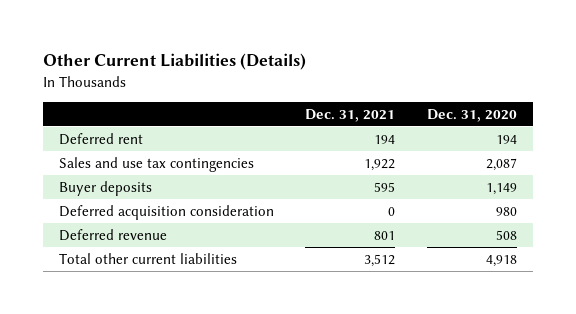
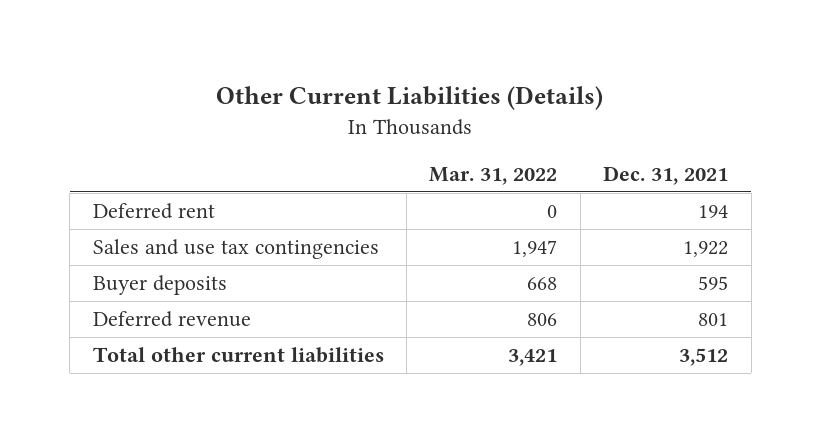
[427,109,518,123] Dec. 31, 2020 -> none
none -> [429,166,558,185] Mar. 31, 2022
[58,204,274,220] Deferred acquisition consideration -> none

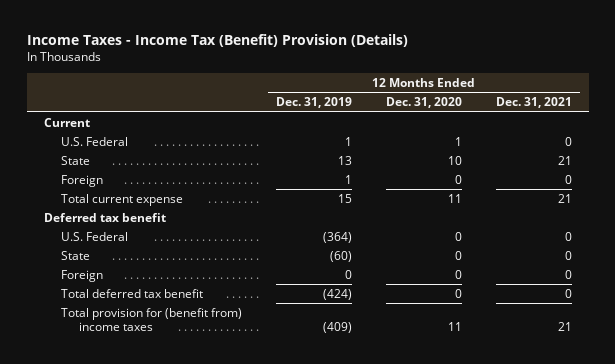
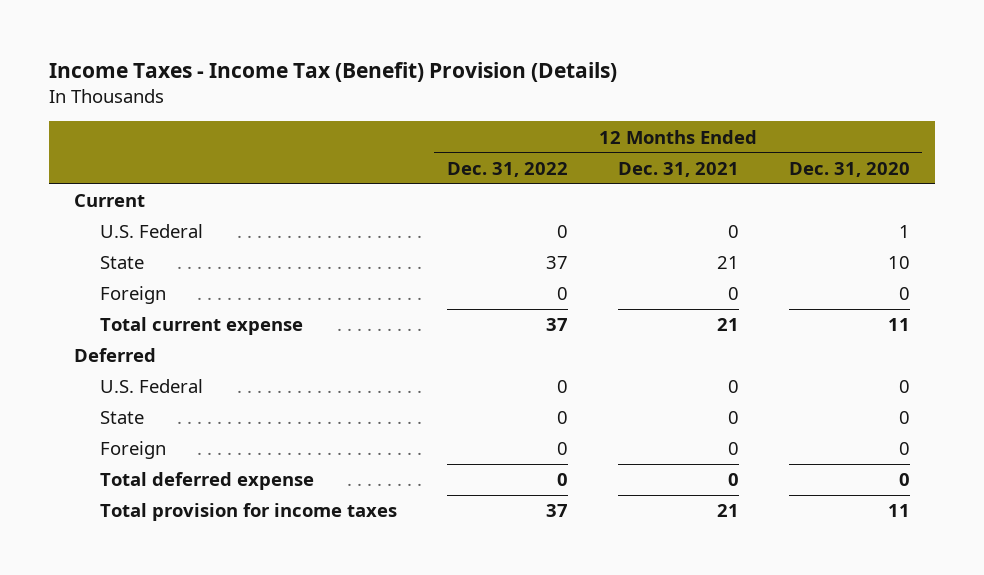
[276,97,353,109] Dec. 31, 2019 -> none
none -> [446,161,568,177] Dec. 31, 2022
[43,212,166,222] Deferred tax benefit -> [74,348,157,363] Deferred
[61,288,204,298] Total deferred tax benefit -> [99,472,314,491] Total deferred expense
[61,307,243,332] Total provision for (benefit from) income taxes -> [99,503,397,522] Total provision for income taxes

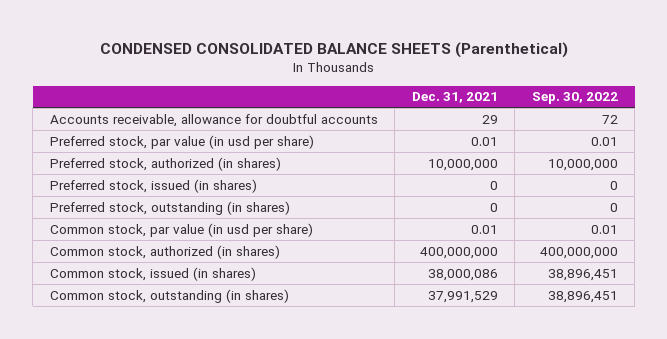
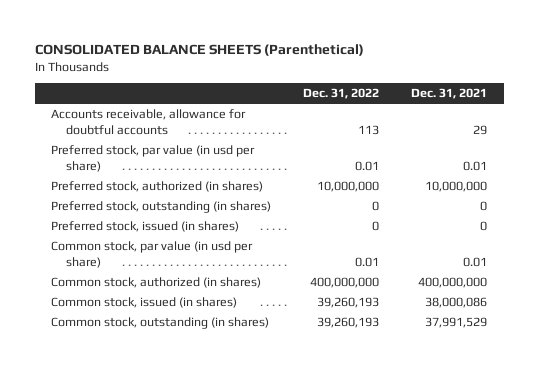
[99,41,568,58] CONDENSED CONSOLIDATED BALANCE SHEETS (Parenthetical) -> [35,44,365,57] CONSOLIDATED BALANCE SHEETS (Parenthetical)
[531,92,618,105] Sep. 30, 2022 -> none
none -> [303,88,380,100] Dec. 31, 2022
[49,178,257,193] Preferred stock, issued (in shares) -> [51,220,240,232] Preferred stock, issued (in shares)

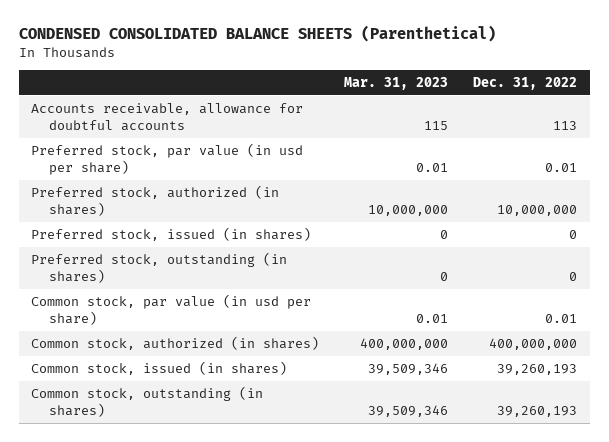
[35,44,365,57] CONSOLIDATED BALANCE SHEETS (Parenthetical) -> [18,25,496,43] CONDENSED CONSOLIDATED BALANCE SHEETS (Parenthetical)
[411,88,488,100] Dec. 31, 2021 -> none
none -> [344,77,449,91] Mar. 31, 2023
[51,200,272,213] Preferred stock, outstanding (in shares) -> [31,252,288,283] Preferred stock, outstanding (in shares)

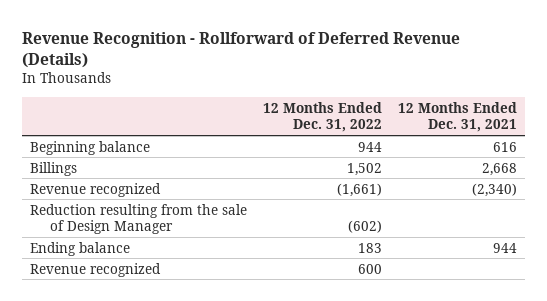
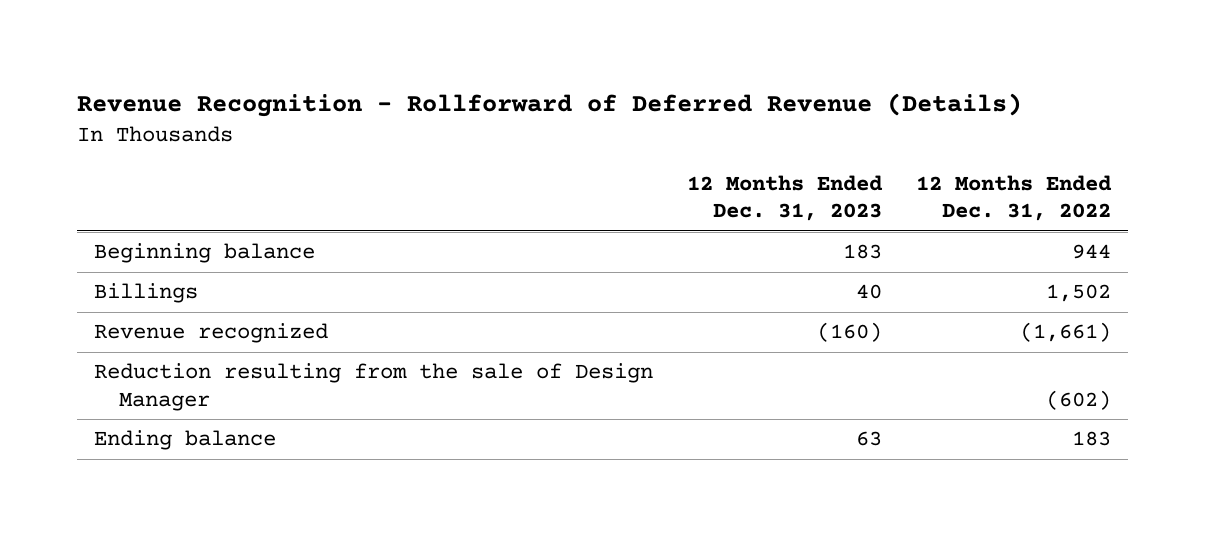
[398,101,518,133] 12 Months Ended Dec. 31, 2021 -> none
none -> [686,174,883,222] 12 Months Ended Dec. 31, 2023
[30,262,162,277] Revenue recognized -> none

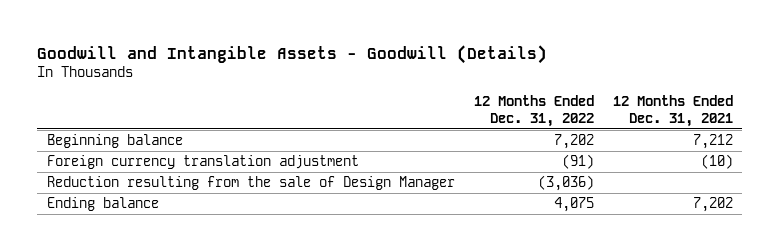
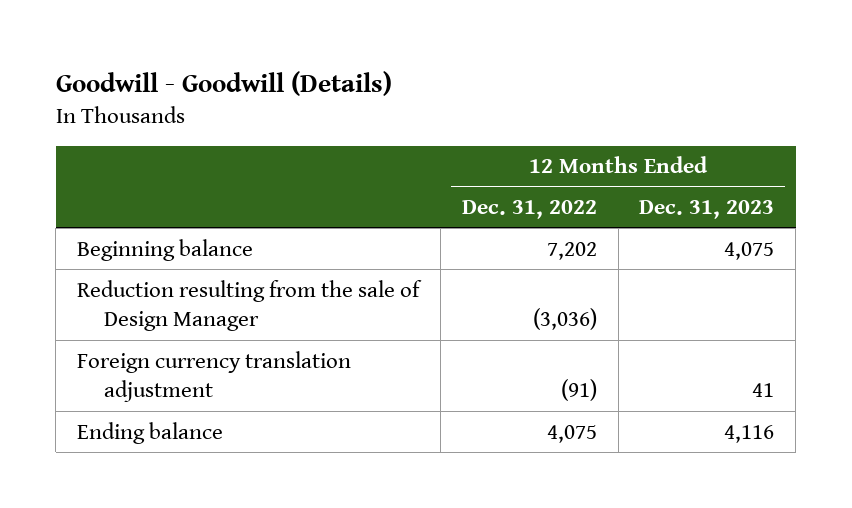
[37,44,548,64] Goodwill and Intangible Assets - Goodwill (Details) -> [55,70,392,96] Goodwill - Goodwill (Details)
[612,95,733,128] 12 Months Ended Dec. 31, 2021 -> none
none -> [639,200,775,220] Dec. 31, 2023
[46,155,359,170] Foreign currency translation adjustment -> [77,350,352,403] Foreign currency translation adjustment

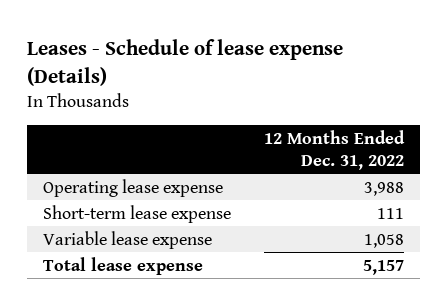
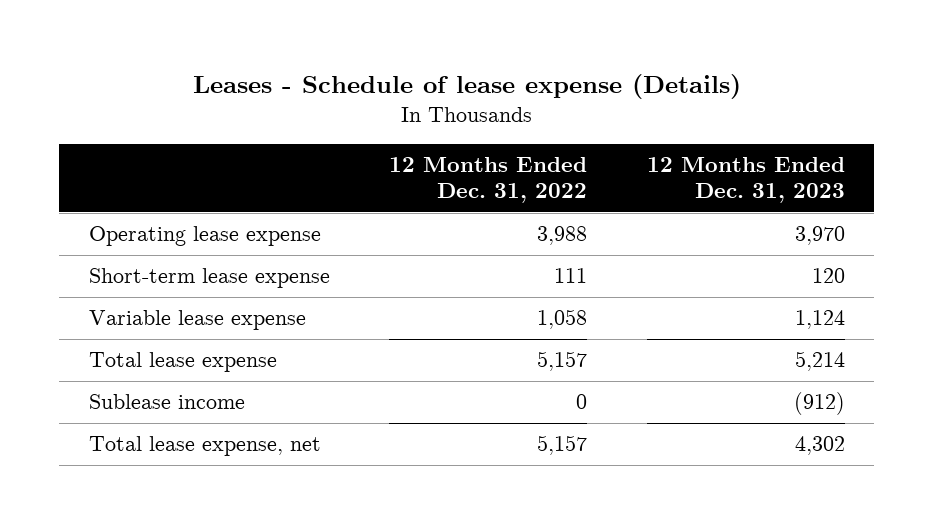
none -> [646,156,845,204] 12 Months Ended Dec. 31, 2023
none -> [88,394,245,410] Sublease income
none -> [88,436,321,457] Total lease expense, net

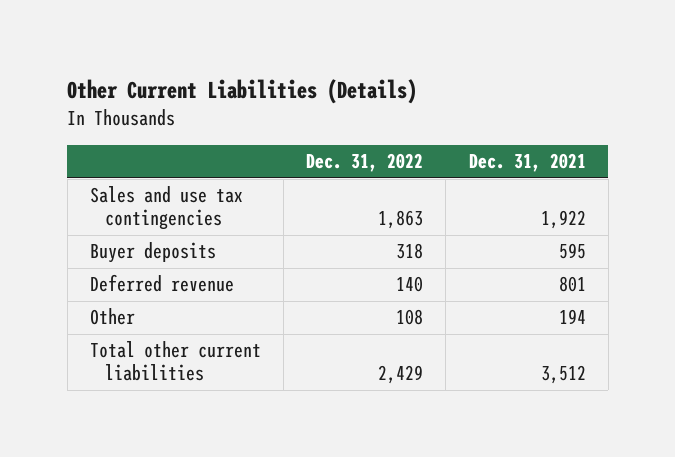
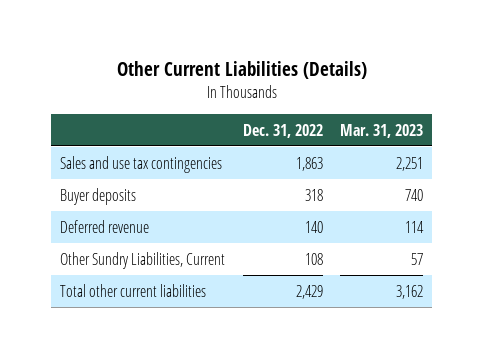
[468,153,586,173] Dec. 31, 2021 -> none
none -> [340,123,424,138] Mar. 31, 2023
[89,308,135,326] Other -> [59,251,225,269] Other Sundry Liabilities, Current

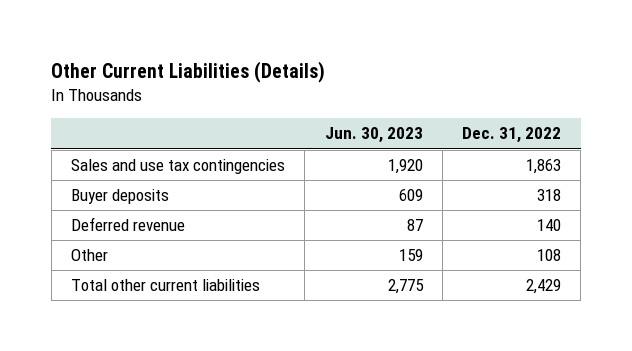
[340,123,424,138] Mar. 31, 2023 -> none
none -> [324,127,423,144] Jun. 30, 2023
[59,251,225,269] Other Sundry Liabilities, Current -> [70,249,108,262] Other

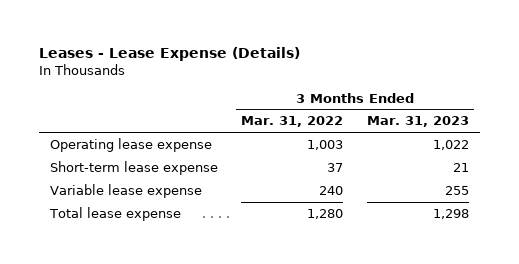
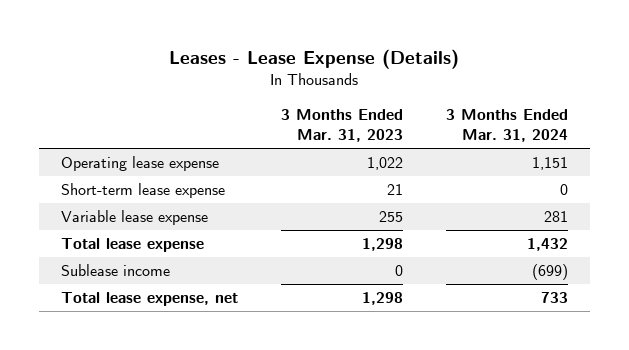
[241,116,344,128] Mar. 31, 2022 -> none
none -> [445,109,568,143] 3 Months Ended Mar. 31, 2024
none -> [60,263,170,276] Sublease income
none -> [60,291,238,306] Total lease expense, net

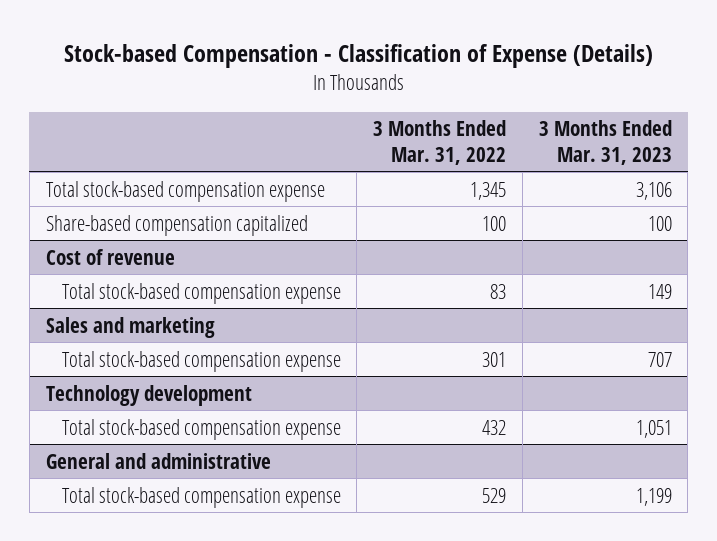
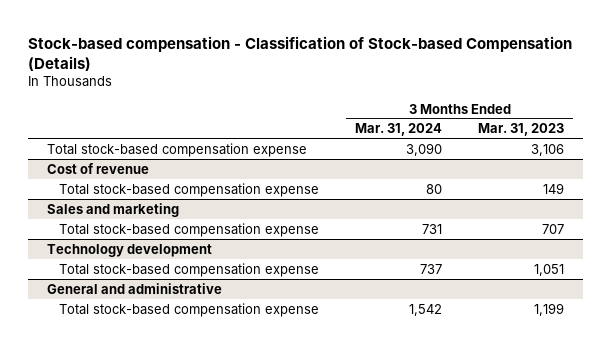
[63,44,653,69] Stock-based Compensation - Classification of Expense (Details) -> [28,35,573,71] Stock-based compensation - Classification of Stock-based Compensation (Details)
[373,120,507,165] 3 Months Ended Mar. 31, 2022 -> none
none -> [355,123,443,137] Mar. 31, 2024
[45,214,308,236] Share-based compensation capitalized -> none

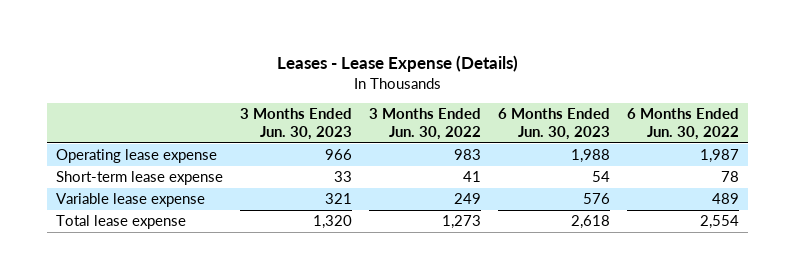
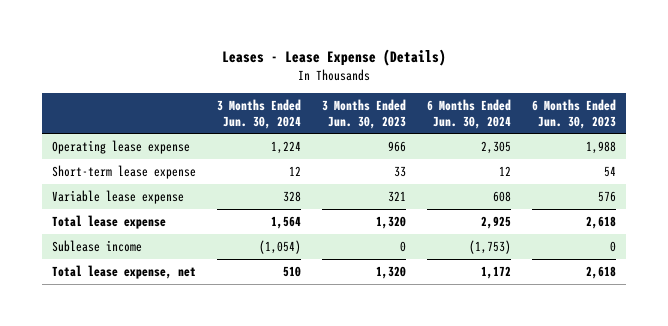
[369,108,482,140] 3 Months Ended Jun. 30, 2022 -> none
[627,108,740,140] 6 Months Ended Jun. 30, 2022 -> none
none -> [217,99,302,129] 3 Months Ended Jun. 30, 2024
none -> [426,99,511,129] 6 Months Ended Jun. 30, 2024
none -> [52,240,143,253] Sublease income
none -> [52,265,197,280] Total lease expense, net

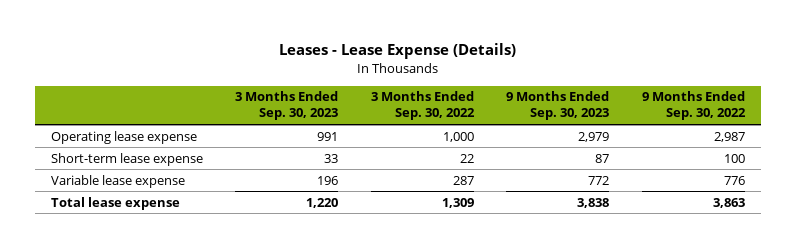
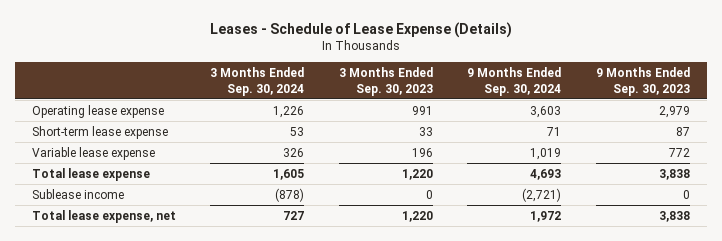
[278,43,516,60] Leases - Lease Expense (Details) -> [209,21,512,38] Leases - Schedule of Lease Expense (Details)
[370,91,475,121] 3 Months Ended Sep. 30, 2022 -> none
[641,91,746,121] 9 Months Ended Sep. 30, 2022 -> none
none -> [210,67,305,96] 3 Months Ended Sep. 30, 2024
none -> [467,67,562,96] 9 Months Ended Sep. 30, 2024
none -> [31,188,124,199] Sublease income
none -> [31,209,176,223] Total lease expense, net

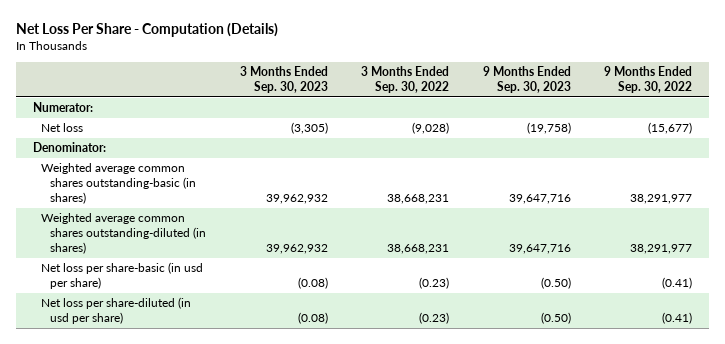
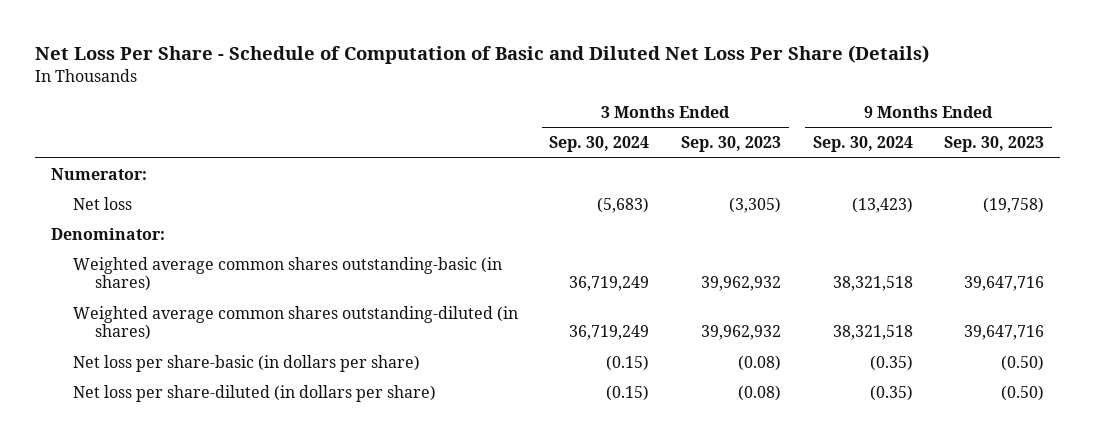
[16,23,279,38] Net Loss Per Share - Computation (Details) -> [35,45,930,65] Net Loss Per Share - Schedule of Computation of Basic and Diluted Net Loss Per Share (Details)
[361,66,450,93] 3 Months Ended Sep. 30, 2022 -> none
[604,66,693,93] 9 Months Ended Sep. 30, 2022 -> none
none -> [549,136,650,153] Sep. 30, 2024
none -> [812,136,913,153] Sep. 30, 2024
[41,262,204,289] Net loss per share-basic (in usd per share) -> [72,354,420,372] Net loss per share-basic (in dollars per share)
[41,297,192,324] Net loss per share-diluted (in usd per share) -> [72,384,436,402] Net loss per share-diluted (in dollars per share)

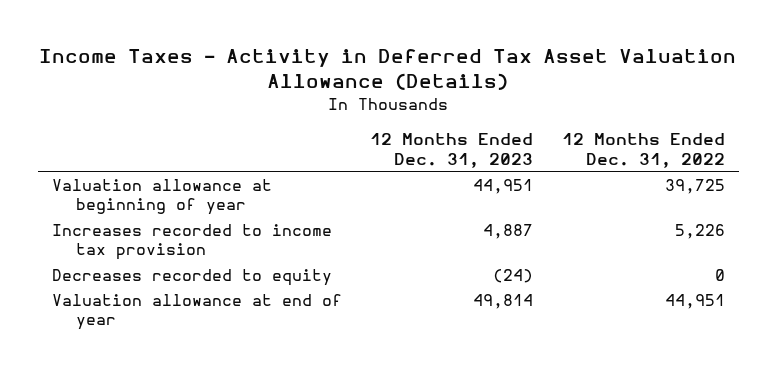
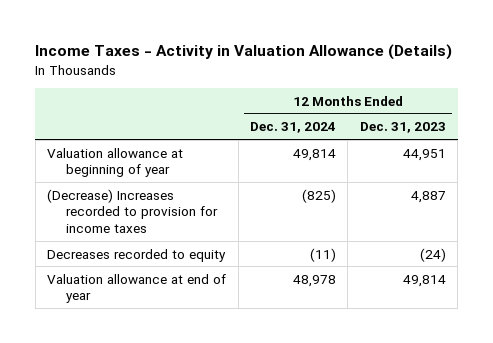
[39,49,737,91] Income Taxes - Activity in Deferred Tax Asset Valuation Allowance (Details) -> [35,44,453,61] Income Taxes - Activity in Valuation Allowance (Details)
[561,132,725,168] 12 Months Ended Dec. 31, 2022 -> none
none -> [249,122,336,134] Dec. 31, 2024
[52,223,333,261] Increases recorded to income tax provision -> [47,188,218,234] (Decrease) Increases recorded to provision for income taxes

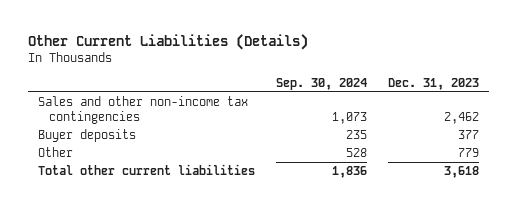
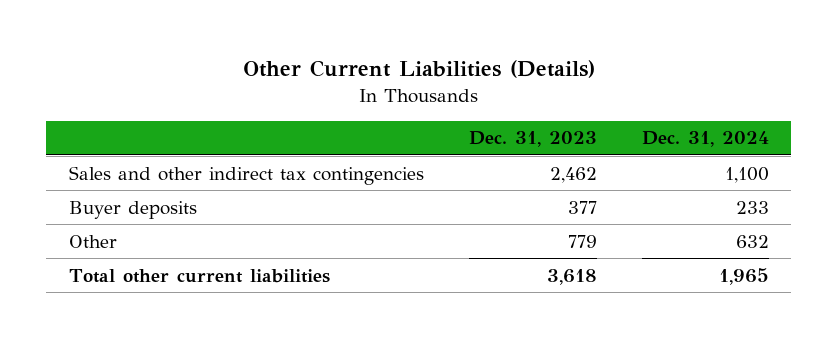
[275,77,367,90] Sep. 30, 2024 -> none
none -> [641,131,769,148] Dec. 31, 2024
[38,96,249,124] Sales and other non-income tax contingencies -> [68,165,424,185] Sales and other indirect tax contingencies

